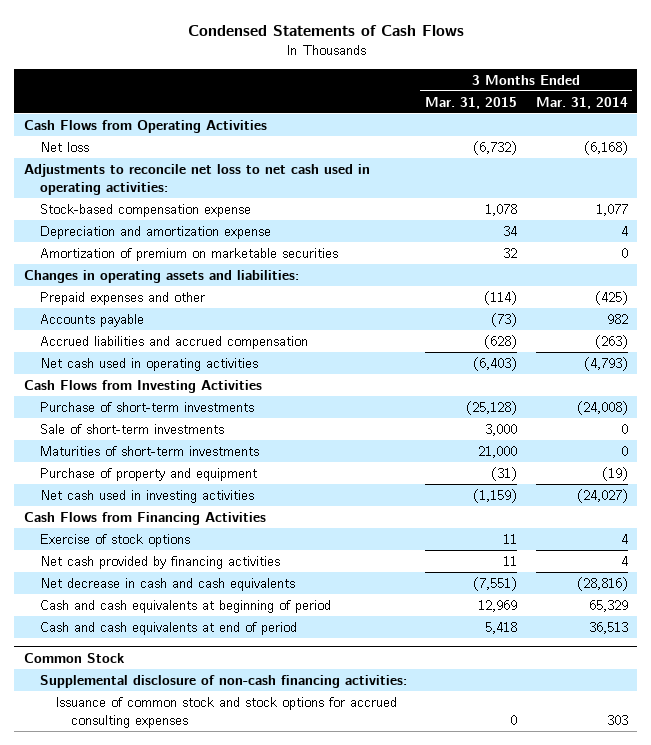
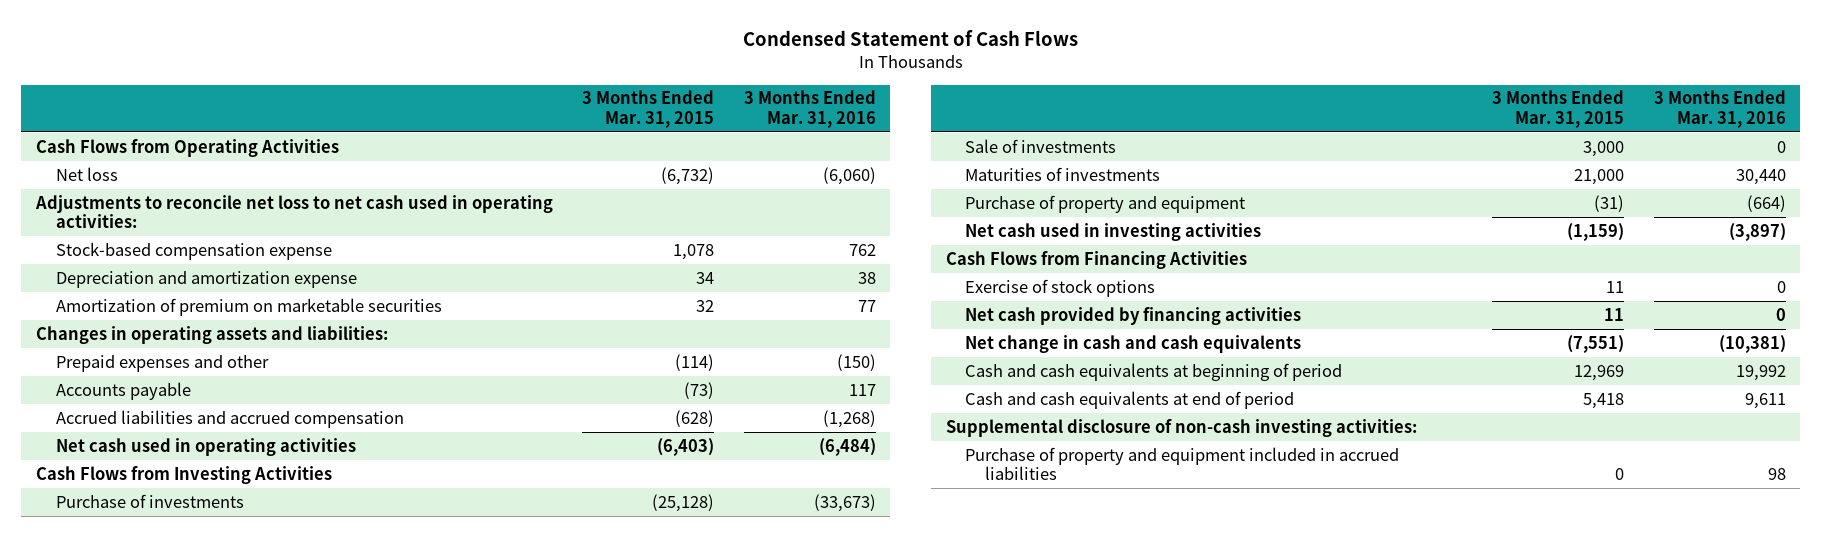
[187,25,464,37] Condensed Statements of Cash Flows -> [742,30,1078,47] Condensed Statement of Cash Flows
[535,96,628,109] Mar. 31, 2014 -> none
none -> [743,90,876,128] 3 Months Ended Mar. 31, 2016
[39,401,254,412] Purchase of short-term investments -> [55,493,244,508] Purchase of investments
[39,423,224,434] Sale of short-term investments -> [965,138,1117,153] Sale of investments
[39,445,259,456] Maturities of short-term investments -> [965,166,1161,181] Maturities of investments
[39,577,295,591] Net decrease in cash and cash equivalents -> [965,334,1302,353] Net change in cash and cash equivalents
[23,652,125,663] Common Stock -> none
[55,696,398,728] Issuance of common stock and stock options for accrued consulting expenses -> none
[39,674,407,688] Supplemental disclosure of non-cash financing activities: -> [945,418,1417,437] Supplemental disclosure of non-cash investing activities:
none -> [965,446,1400,481] Purchase of property and equipment included in accrued liabilities

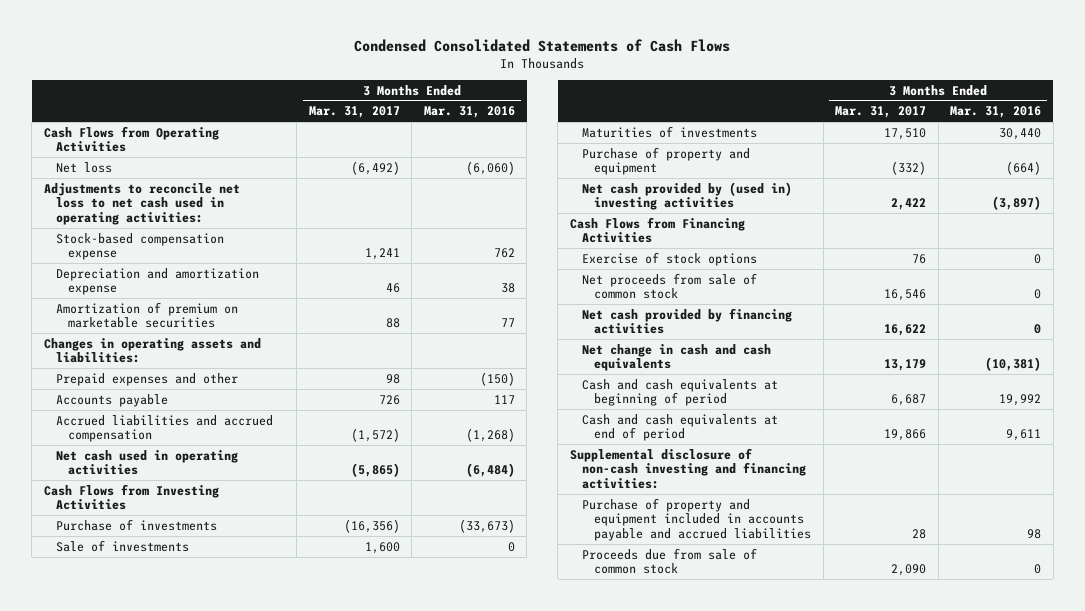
[742,30,1078,47] Condensed Statement of Cash Flows -> [354,38,731,52] Condensed Consolidated Statements of Cash Flows
[582,90,715,128] 3 Months Ended Mar. 31, 2015 -> none
none -> [308,106,400,119] Mar. 31, 2017
[965,222,1262,241] Net cash used in investing activities -> [582,181,793,211] Net cash provided by (used in) investing activities
none -> [582,272,758,300] Net proceeds from sale of common stock
[945,418,1417,437] Supplemental disclosure of non-cash investing activities: -> [569,447,807,490] Supplemental disclosure of non-cash investing and financing activities:
[965,446,1400,481] Purchase of property and equipment included in accrued liabilities -> [582,497,812,542] Purchase of property and equipment included in accounts payable and accrued liabilities
none -> [582,547,758,575] Proceeds due from sale of common stock

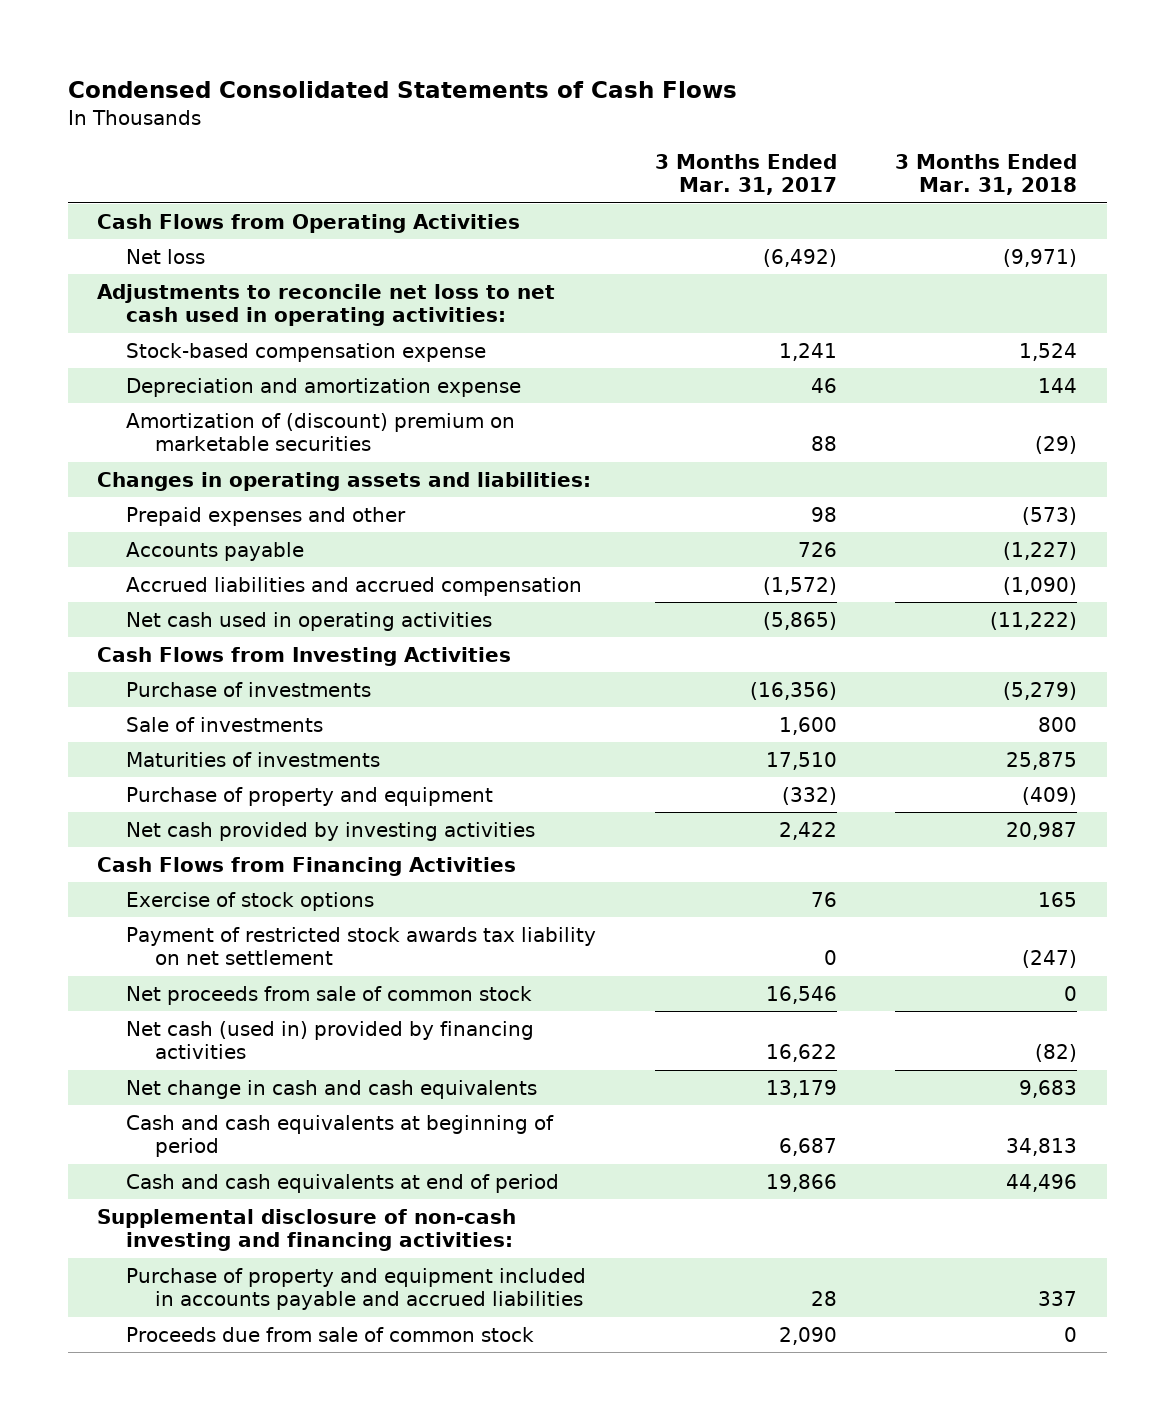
[423,106,515,119] Mar. 31, 2016 -> none
none -> [895,154,1078,196] 3 Months Ended Mar. 31, 2018
[55,301,238,329] Amortization of premium on marketable securities -> [126,412,516,452] Amortization of (discount) premium on marketable securities
[582,181,793,211] Net cash provided by (used in) investing activities -> [126,821,536,841] Net cash provided by investing activities
none -> [126,926,597,966] Payment of restricted stock awards tax liability on net settlement
[582,307,793,335] Net cash provided by financing activities -> [126,1020,535,1060] Net cash (used in) provided by financing activities

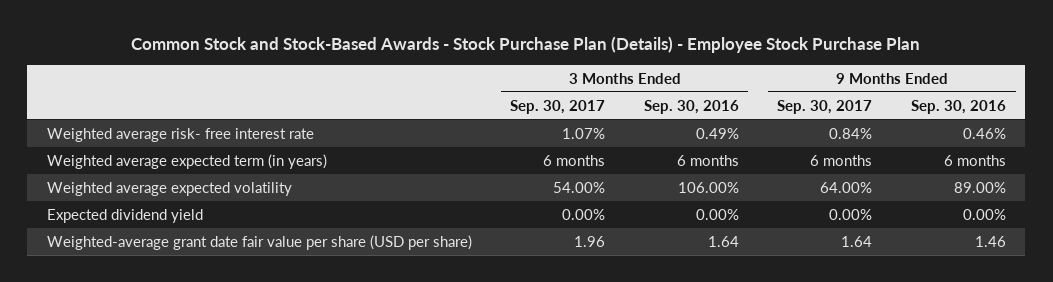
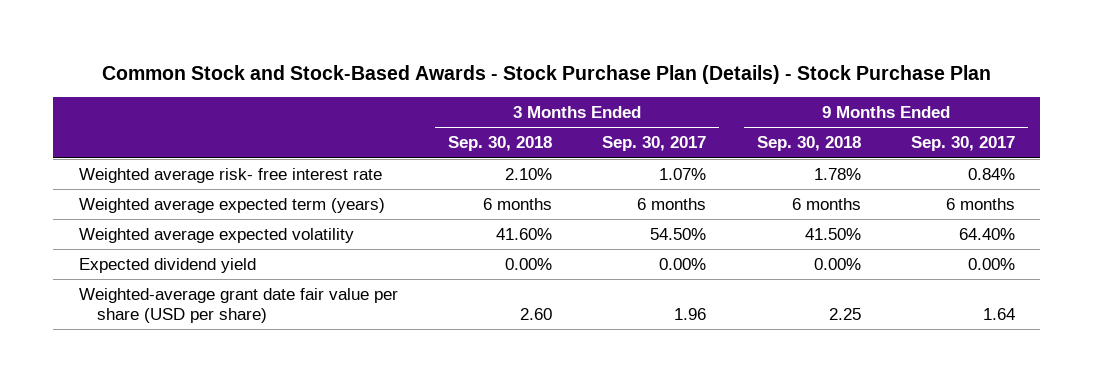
[131,36,921,54] Common Stock and Stock-Based Awards - Stock Purchase Plan (Details) - Employee Stock Purchase Plan -> [101,64,991,84] Common Stock and Stock-Based Awards - Stock Purchase Plan (Details) - Stock Purchase Plan
[643,99,739,114] Sep. 30, 2016 -> none
[911,99,1007,114] Sep. 30, 2016 -> none
none -> [447,136,552,152] Sep. 30, 2018
none -> [756,136,861,152] Sep. 30, 2018
[46,153,327,169] Weighted average expected term (in years) -> [78,198,385,214] Weighted average expected term (years)
[553,181,606,193] 54.00% -> [650,228,707,241] 54.50%
[820,181,873,193] 64.00% -> [958,228,1015,241] 64.40%

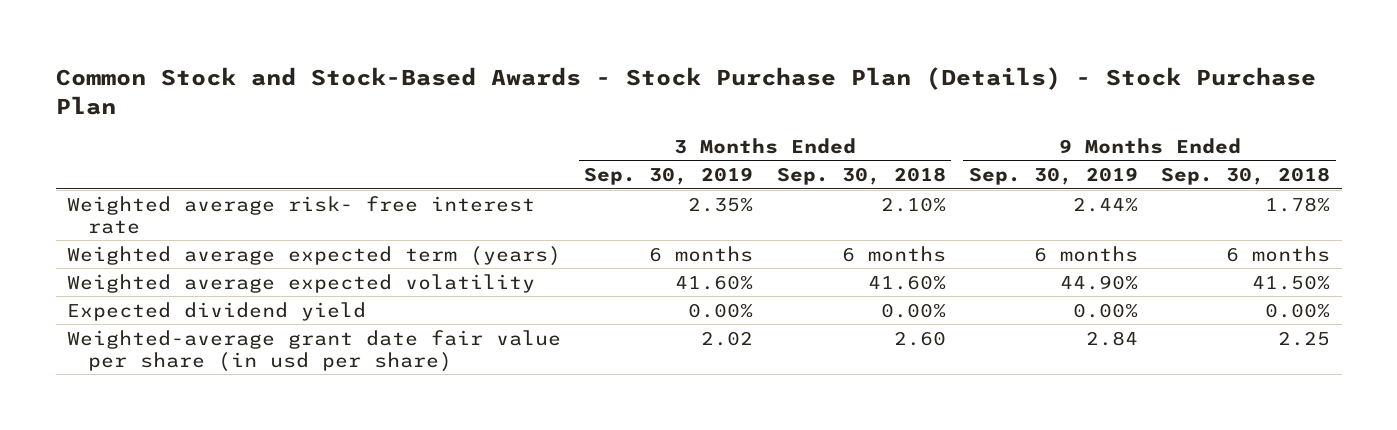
[602,136,707,152] Sep. 30, 2017 -> none
[910,136,1015,152] Sep. 30, 2017 -> none
none -> [584,167,754,186] Sep. 30, 2019
none -> [968,167,1138,186] Sep. 30, 2019
[78,288,398,323] Weighted-average grant date fair value per share (USD per share) -> [67,329,562,372] Weighted-average grant date fair value per share (in usd per share)

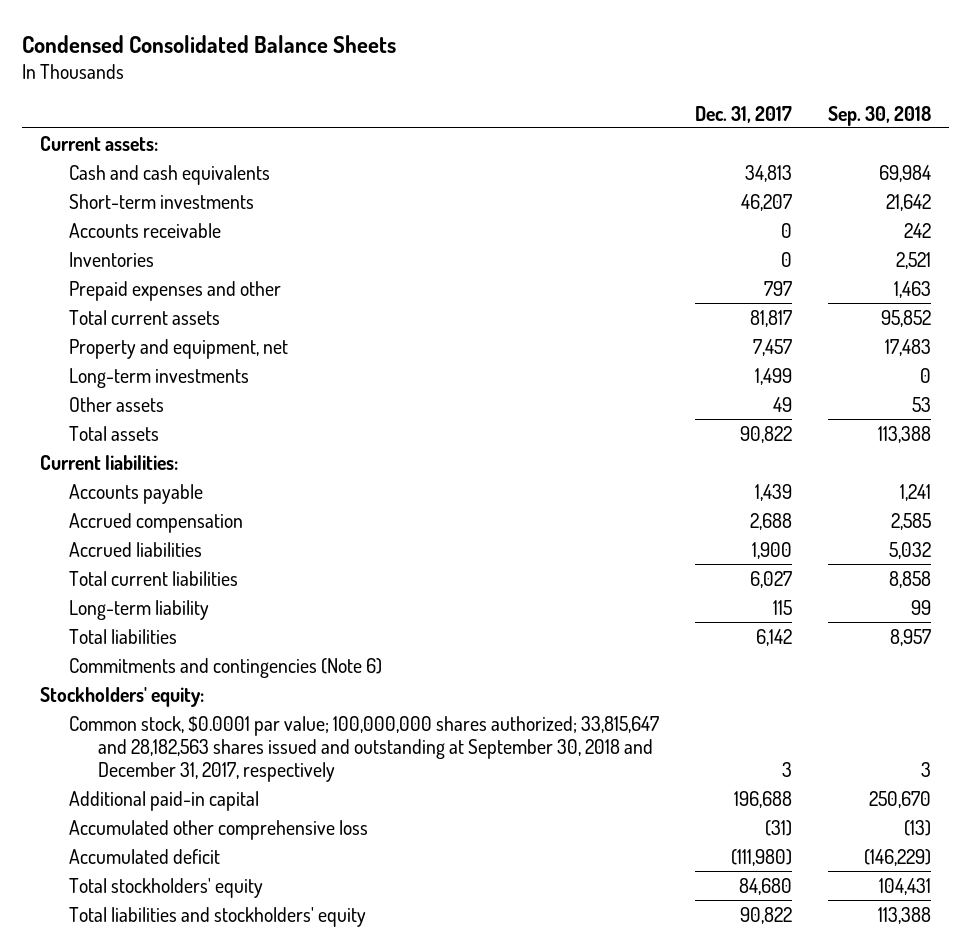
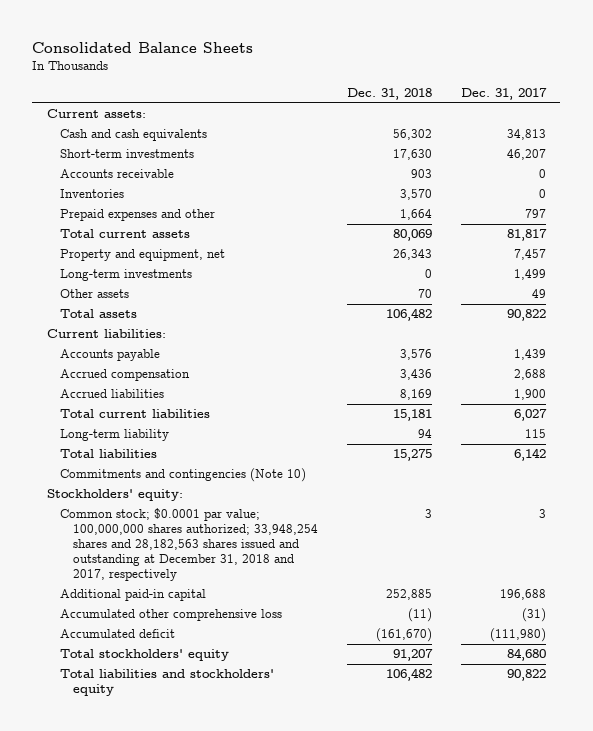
[22,34,397,53] Condensed Consolidated Balance Sheets -> [32,41,254,53] Consolidated Balance Sheets
[828,105,932,126] Sep. 30, 2018 -> none
none -> [346,88,432,101] Dec. 31, 2018
[69,657,383,678] Commitments and contingencies (Note 6) -> [59,468,306,483] Commitments and contingencies (Note 10)
[69,715,660,782] Common stock, $0.0001 par value; 100,000,000 shares authorized; 33,815,647 and 28,182,563 shares issued and outstanding at September 30, 2018 and December 31, 2017, respectively -> [59,508,318,582] Common stock; $0.0001 par value; 100,000,000 shares authorized; 33,948,254 shares and 28,182,563 shares issued and outstanding at December 31, 2018 and 2017, respectively

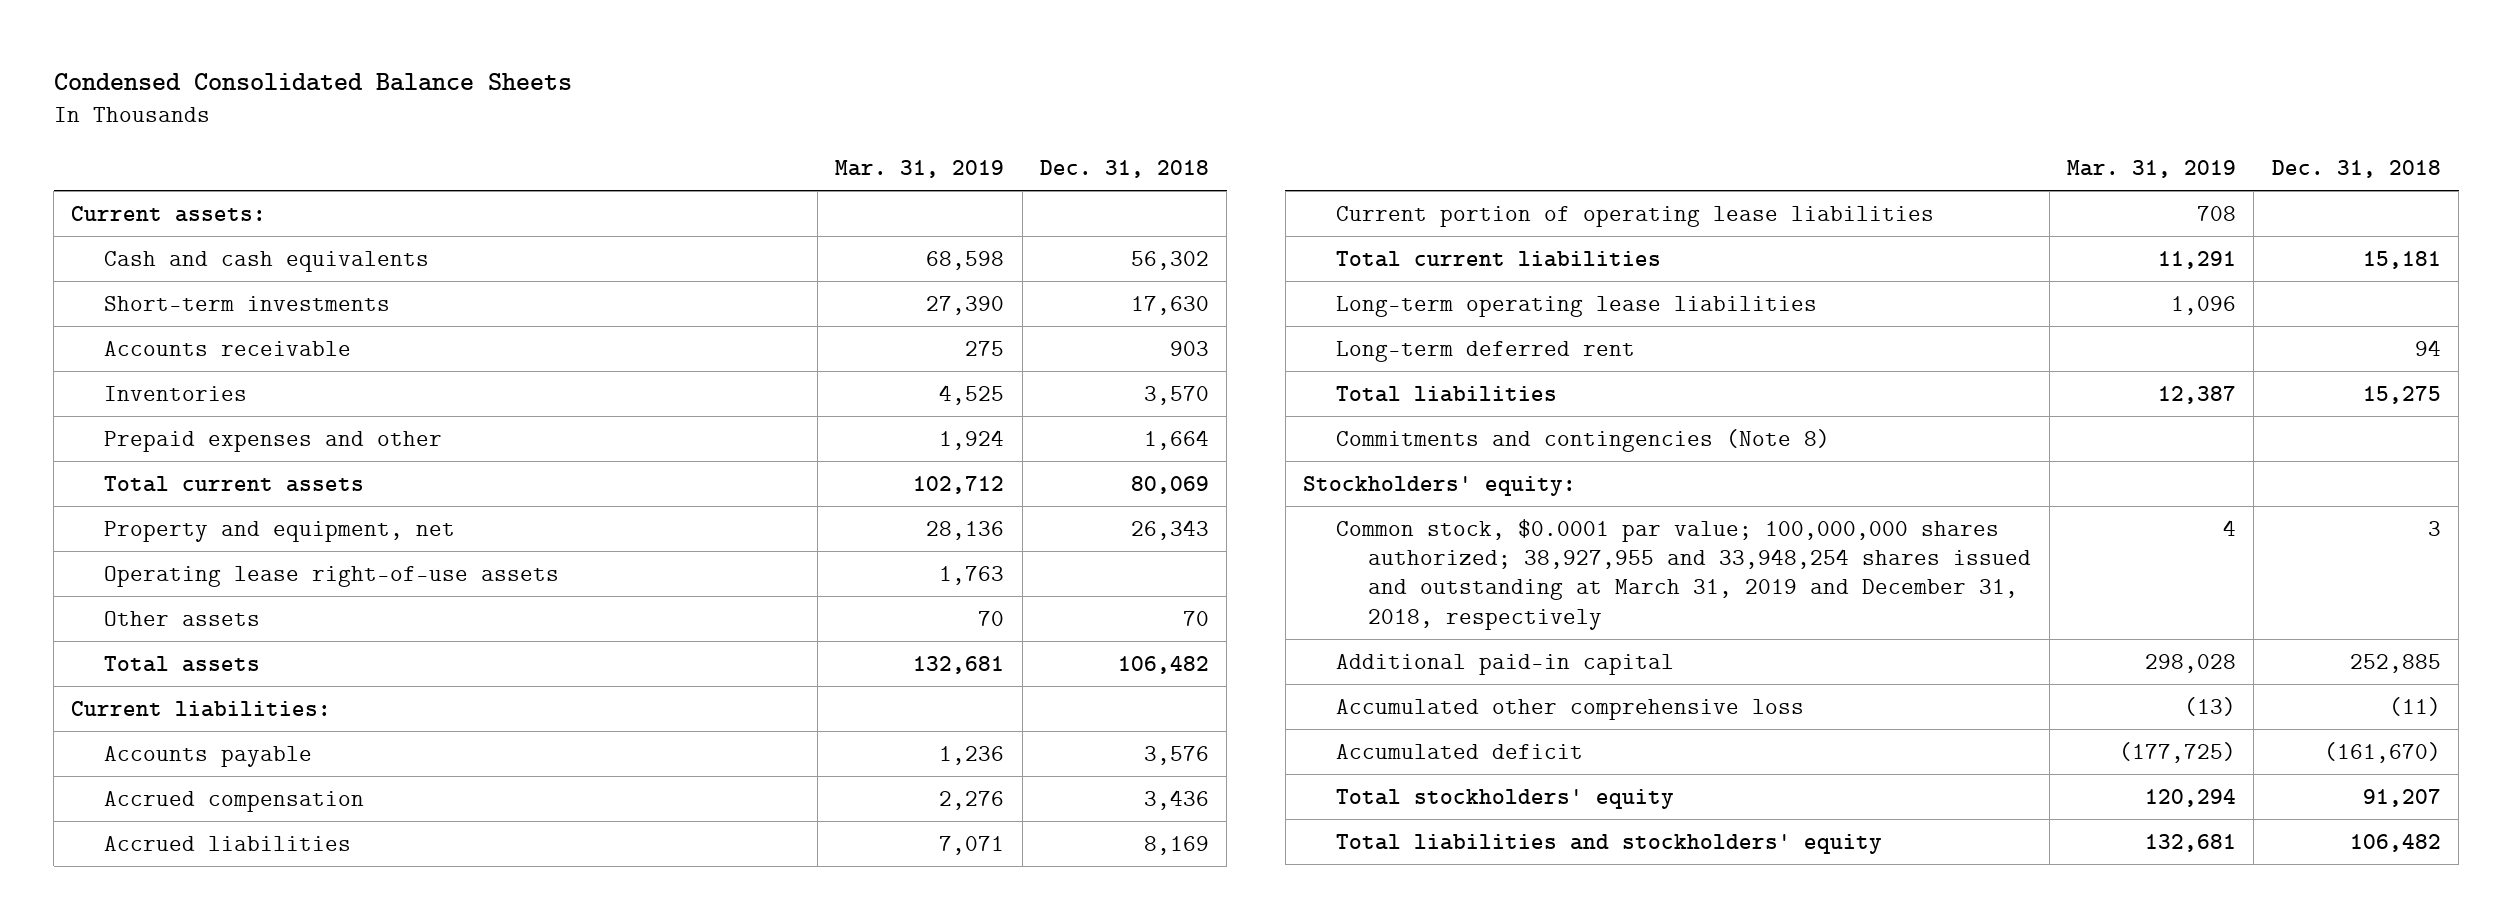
[32,41,254,53] Consolidated Balance Sheets -> [53,72,572,91] Condensed Consolidated Balance Sheets
[460,88,547,101] Dec. 31, 2017 -> none
none -> [835,159,1005,178] Mar. 31, 2019
[59,269,192,282] Long-term investments -> none
none -> [103,565,559,587] Operating lease right-of-use assets
none -> [1335,205,1934,227] Current portion of operating lease liabilities
[59,429,169,442] Long-term liability -> none
none -> [1335,295,1817,317] Long-term operating lease liabilities
none -> [1335,340,1635,362] Long-term deferred rent
[59,468,306,483] Commitments and contingencies (Note 10) -> [1335,428,1830,452] Commitments and contingencies (Note 8)
[59,508,318,582] Common stock; $0.0001 par value; 100,000,000 shares authorized; 33,948,254 shares and 28,182,563 shares issued and outstanding at December 31, 2018 and 2017, respectively -> [1335,518,2032,630] Common stock, $0.0001 par value; 100,000,000 shares authorized; 38,927,955 and 33,948,254 shares issued and outstanding at March 31, 2019 and December 31, 2018, respectively

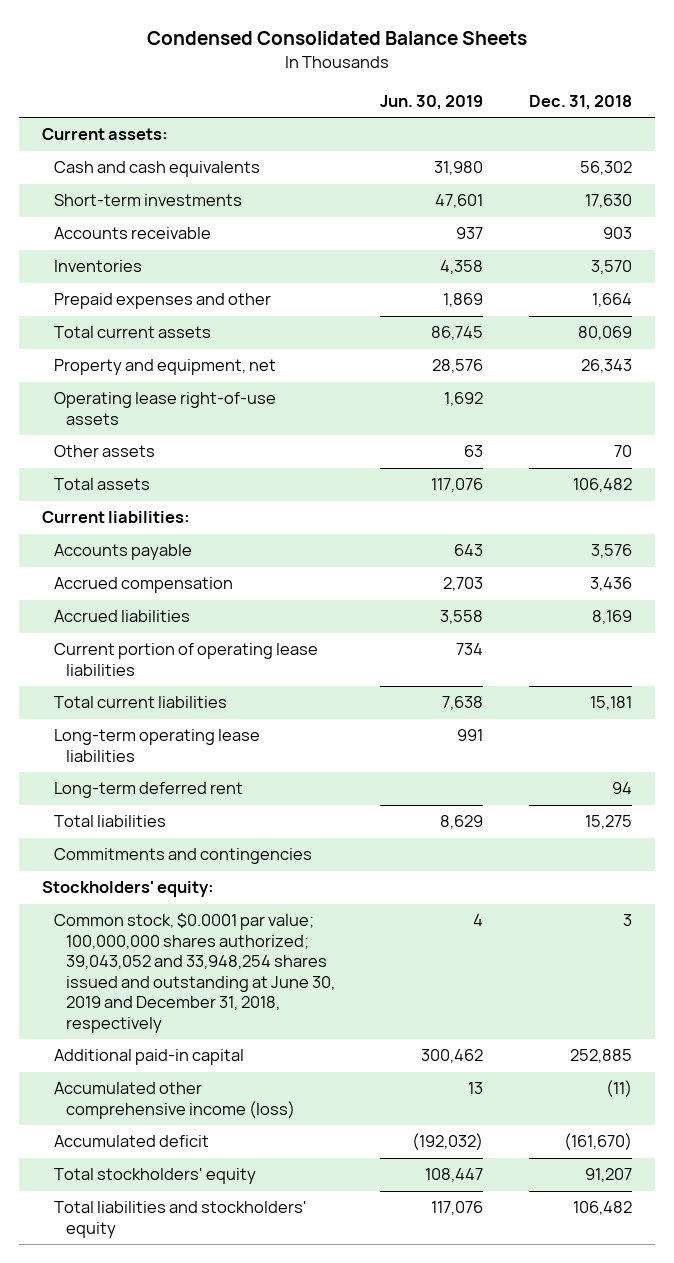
[835,159,1005,178] Mar. 31, 2019 -> none
none -> [380,94,484,110] Jun. 30, 2019
[1335,428,1830,452] Commitments and contingencies (Note 8) -> [53,848,312,865] Commitments and contingencies
[1335,518,2032,630] Common stock, $0.0001 par value; 100,000,000 shares authorized; 38,927,955 and 33,948,254 shares issued and outstanding at March 31, 2019 and December 31, 2018, respectively -> [53,913,335,1033] Common stock, $0.0001 par value; 100,000,000 shares authorized; 39,043,052 and 33,948,254 shares issued and outstanding at June 30, 2019 and December 31, 2018, respectively
[1335,698,1804,720] Accumulated other comprehensive loss -> [53,1082,295,1119] Accumulated other comprehensive income (loss)

